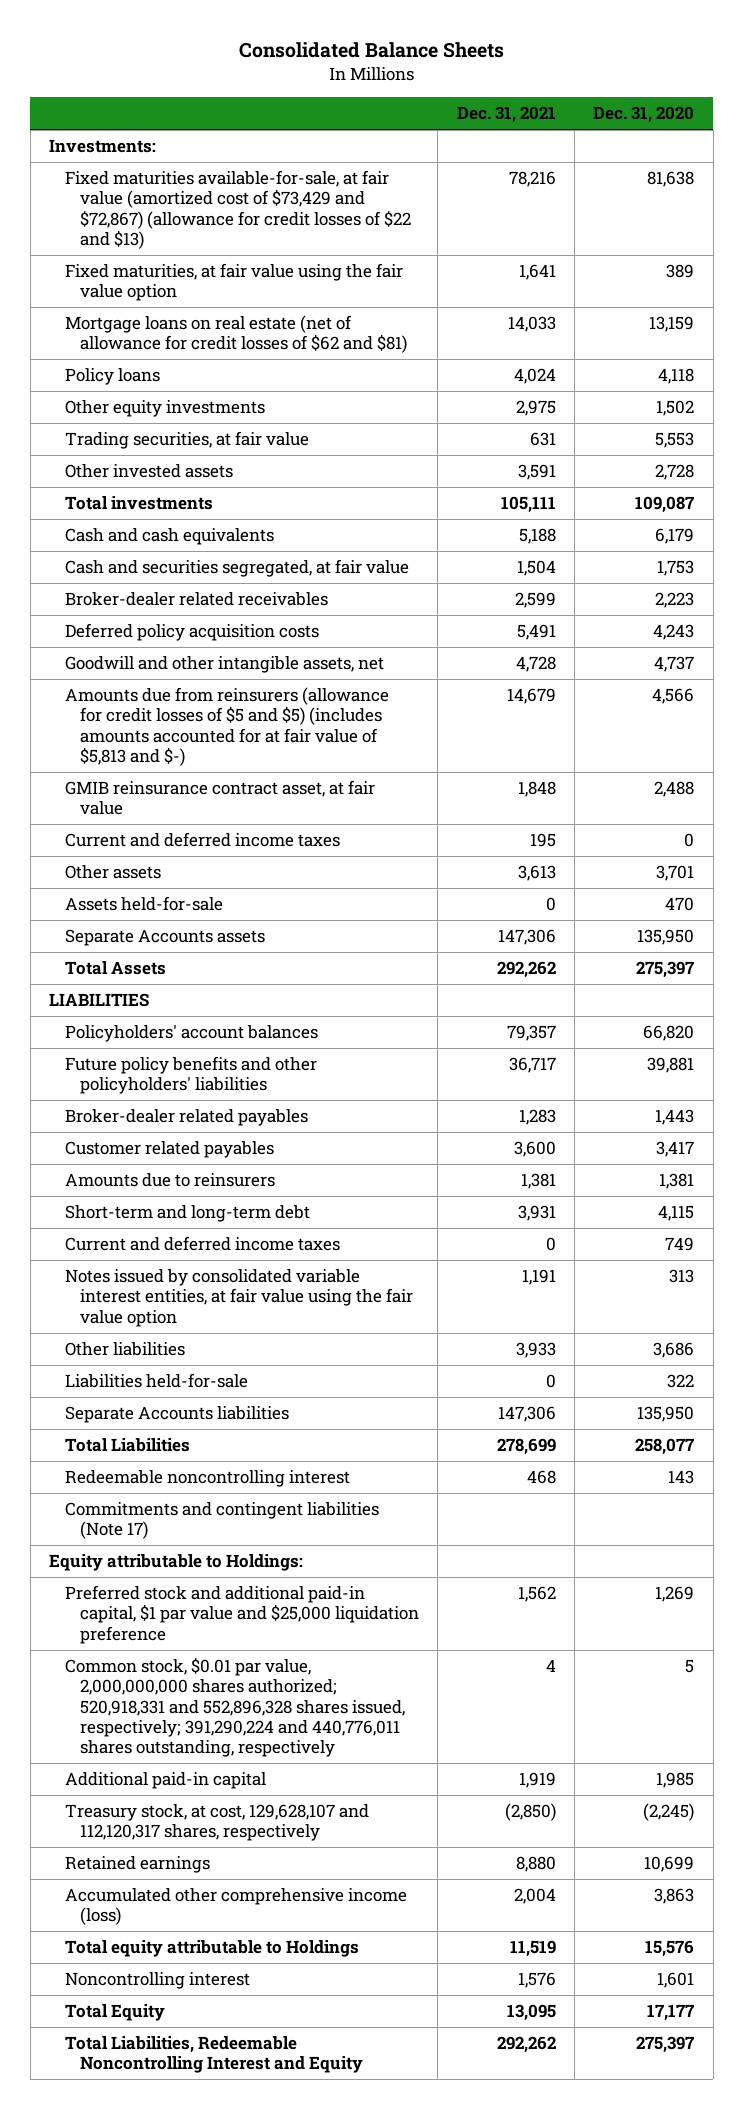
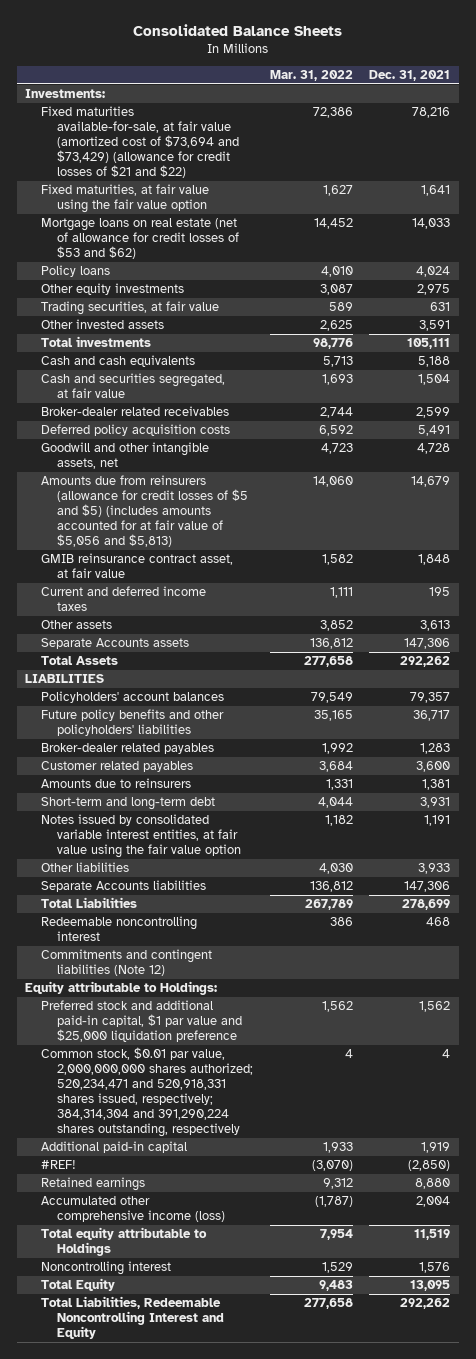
[593,106,695,124] Dec. 31, 2020 -> none
none -> [269,69,353,81] Mar. 31, 2022
[64,170,411,249] Fixed maturities available-for-sale, at fair value (amortized cost of $73,429 and $72,867) (allowance for credit losses of $22 and $13) -> [41,106,240,178] Fixed maturities available-for-sale, at fair value (amortized cost of $73,694 and $73,429) (allowance for credit losses of $21 and $22)
[64,315,407,354] Mortgage loans on real estate (net of allowance for credit losses of $62 and $81) -> [41,218,240,260] Mortgage loans on real estate (net of allowance for credit losses of $53 and $62)
[64,687,389,766] Amounts due from reinsurers (allowance for credit losses of $5 and $5) (includes amounts accounted for at fair value of $5,813 and $-) -> [41,475,249,547] Amounts due from reinsurers (allowance for credit losses of $5 and $5) (includes amounts accounted for at fair value of $5,056 and $5,813)
[64,896,223,912] Assets held-for-sale -> none
[64,1236,340,1252] Current and deferred income taxes -> none
[64,1373,248,1389] Liabilities held-for-sale -> none
[64,1502,379,1540] Commitments and contingent liabilities (Note 17) -> [41,949,213,977] Commitments and contingent liabilities (Note 12)
[64,1657,405,1757] Common stock, $0.01 par value, 2,000,000,000 shares authorized; 520,918,331 and 552,896,328 shares issued, respectively; 391,290,224 and 440,776,011 shares outstanding, respectively -> [41,1047,254,1137] Common stock, $0.01 par value, 2,000,000,000 shares authorized; 520,234,471 and 520,918,331 shares issued, respectively; 384,314,304 and 391,290,224 shares outstanding, respectively
[64,1804,369,1842] Treasury stock, at cost, 129,628,107 and 112,120,317 shares, respectively -> [41,1160,77,1170] #REF!

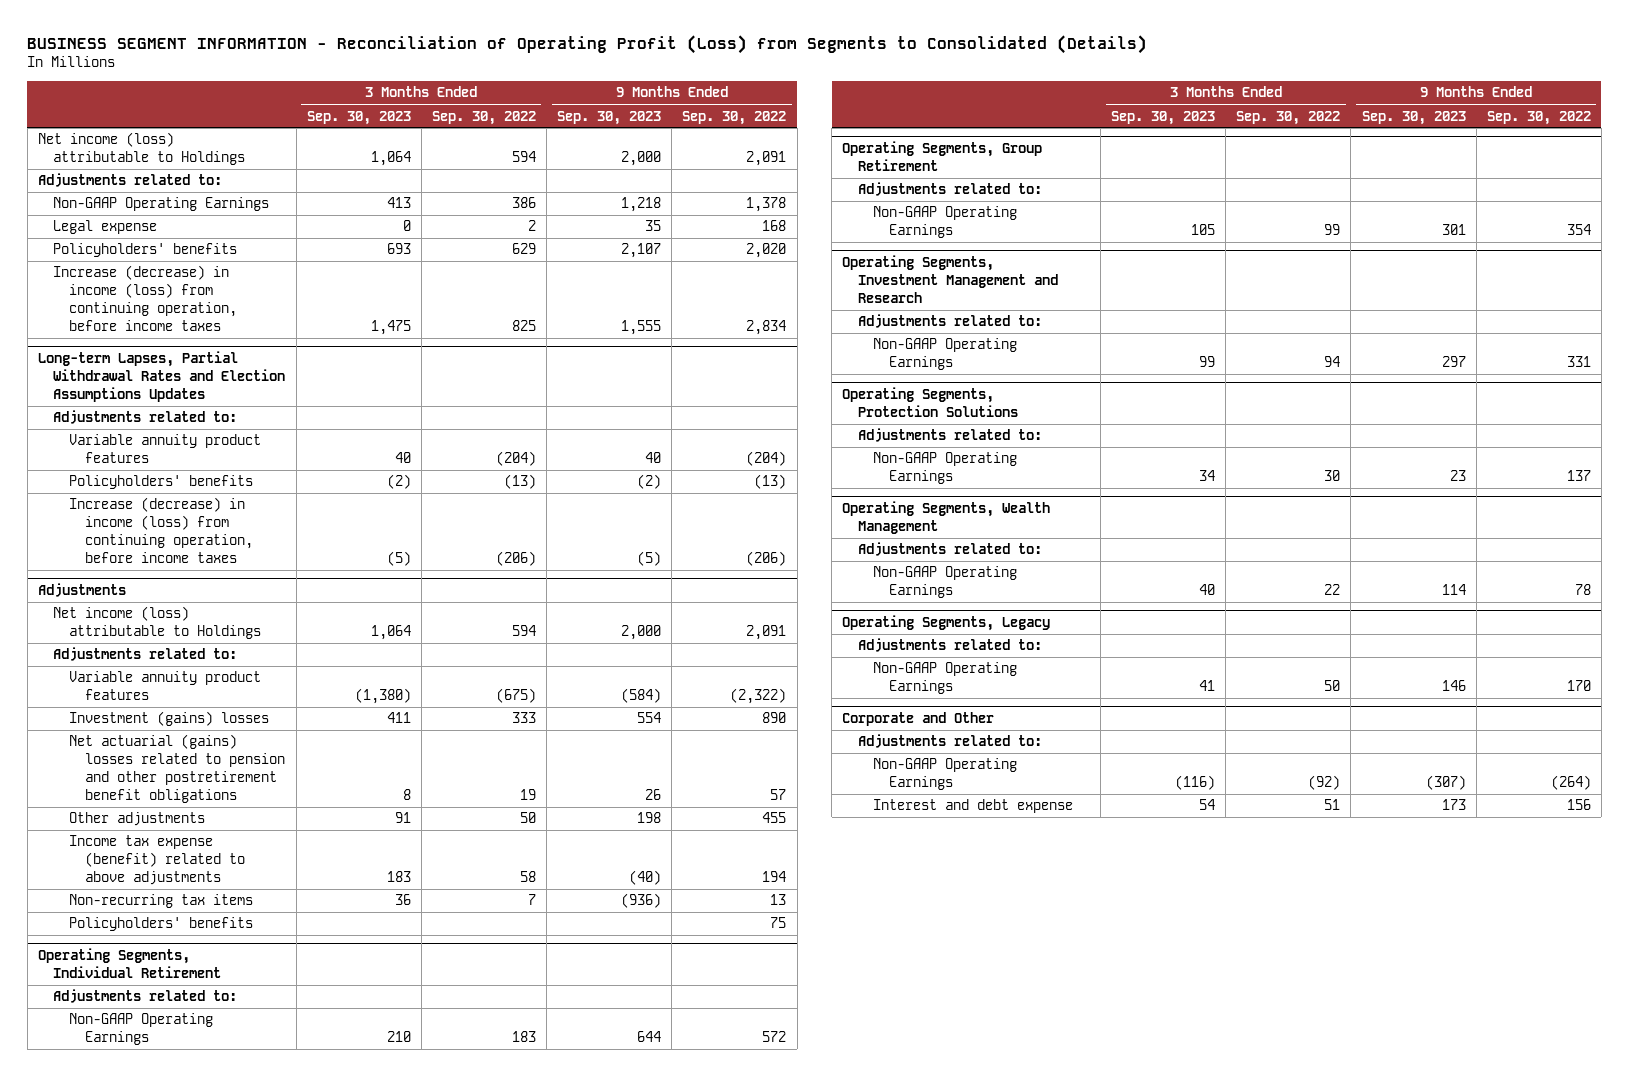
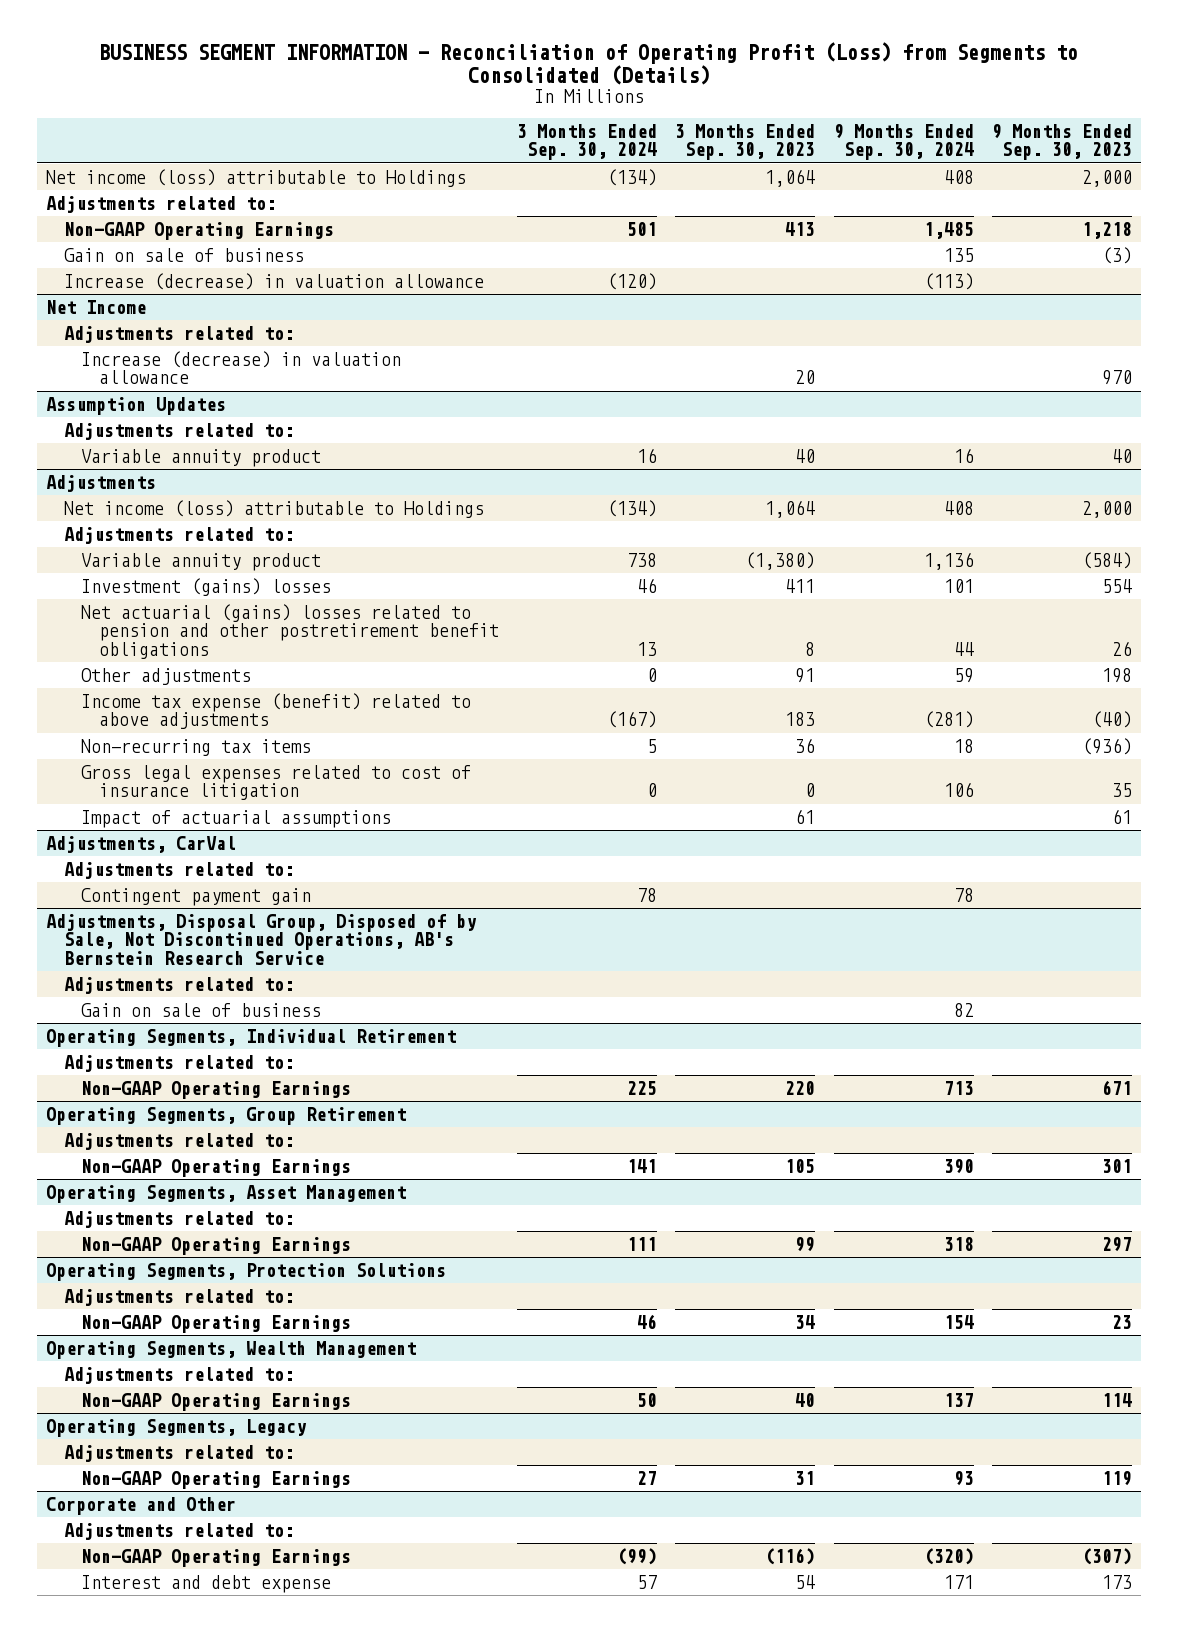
[431,110,536,125] Sep. 30, 2022 -> none
[682,110,787,125] Sep. 30, 2022 -> none
none -> [516,123,657,161] 3 Months Ended Sep. 30, 2024
none -> [833,123,974,161] 9 Months Ended Sep. 30, 2024
[53,220,158,235] Legal expense -> none
[53,243,238,258] Policyholders' benefits -> none
[53,265,238,331] Increase (decrease) in income (loss) from continuing operation, before income taxes -> none
[37,351,286,402] Long-term Lapses, Partial Withdrawal Rates and Election Assumptions Updates -> none
none -> [63,247,304,262] Gain on sale of business
none -> [63,272,484,290] Increase (decrease) in valuation allowance
none -> [46,299,147,314] Net Income
[69,475,254,490] Policyholders' benefits -> none
[69,497,253,563] Increase (decrease) in income (loss) from continuing operation, before income taxes -> none
none -> [81,350,402,385] Increase (decrease) in valuation allowance
none -> [46,396,227,415] Assumption Updates
none -> [63,422,294,440] Adjustments related to:
[69,434,262,464] Variable annuity product features -> [81,448,322,467] Variable annuity product
[69,671,262,701] Variable annuity product features -> [81,552,322,571] Variable annuity product
[69,917,254,932] Policyholders' benefits -> none
none -> [81,764,472,801] Gross legal expenses related to cost of insurance litigation
none -> [81,809,392,828] Impact of actuarial assumptions
none -> [46,835,237,853] Adjustments, CarVal
none -> [63,861,294,879] Adjustments related to:
none -> [81,887,312,906] Contingent payment gain
none -> [46,913,478,966] Adjustments, Disposal Group, Disposed of by Sale, Not Discontinued Operations, AB's Bernstein Research Service
none -> [63,976,294,994] Adjustments related to:
none -> [81,1002,322,1017] Gain on sale of business
[386,1031,411,1043] 210 -> [785,1080,816,1095] 220
[637,1031,662,1043] 644 -> [1101,1079,1132,1095] 671
[842,255,1058,303] Operating Segments, Investment Management and Research -> none
none -> [46,1184,407,1203] Operating Segments, Asset Management
[1199,680,1216,692] 41 -> [795,1470,816,1485] 31
[1441,680,1466,692] 146 -> [1101,1470,1132,1486] 119

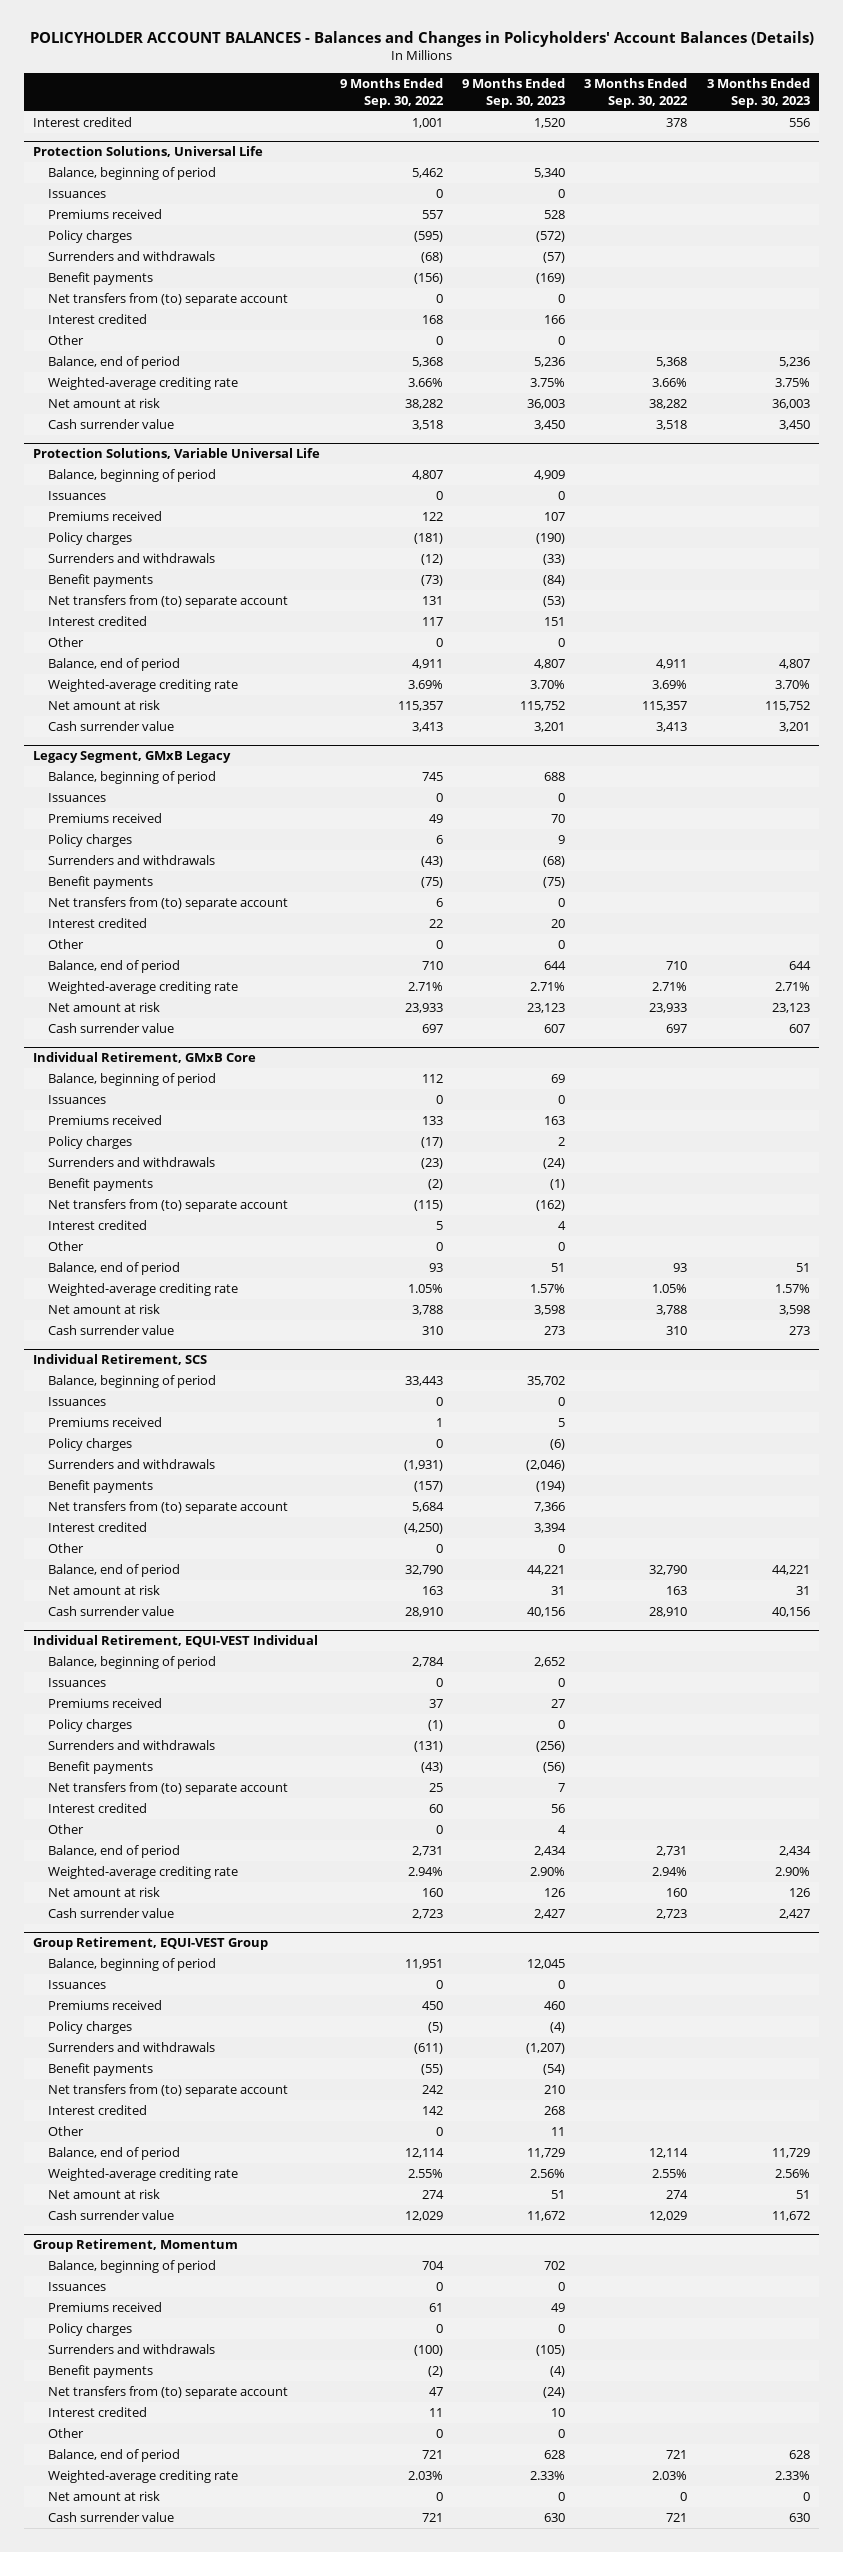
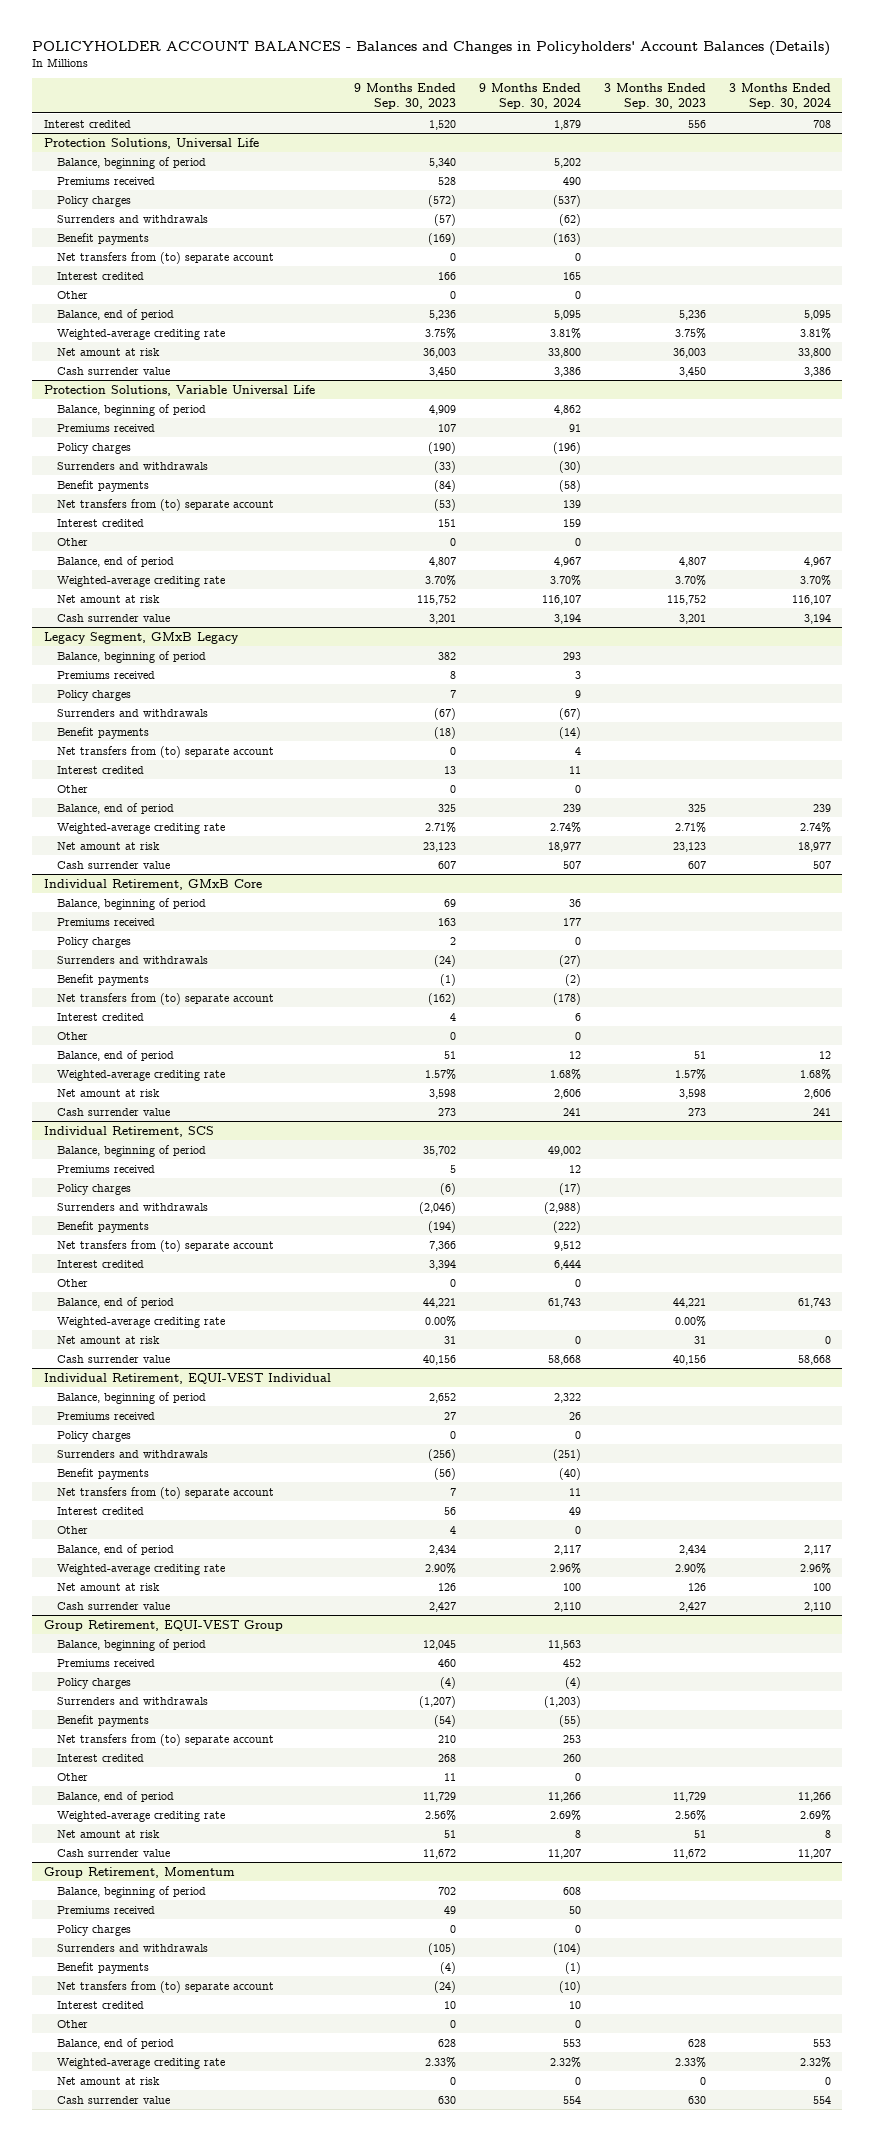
[339,78,444,108] 9 Months Ended Sep. 30, 2022 -> none
[584,78,689,108] 3 Months Ended Sep. 30, 2022 -> none
none -> [478,83,581,110] 9 Months Ended Sep. 30, 2024
none -> [728,83,831,110] 3 Months Ended Sep. 30, 2024
[47,189,106,199] Issuances -> none
[47,491,106,501] Issuances -> none
[47,793,106,803] Issuances -> none
[544,772,566,782] 688 -> [437,651,456,660] 382
[551,814,566,824] 70 -> [449,670,456,679] 8
[558,835,566,845] 9 -> [449,689,456,698] 7
[543,856,566,868] (68) -> [433,707,456,720] (67)
[543,877,566,889] (75) -> [433,726,456,739] (18)
[551,919,566,929] 20 -> [443,765,456,774] 13
[544,961,567,971] 644 -> [437,803,456,812] 325
[788,961,811,971] 644 -> [687,803,706,812] 325
[47,1095,106,1105] Issuances -> none
[47,1397,106,1407] Issuances -> none
none -> [57,1316,226,1328] Weighted-average crediting rate
[47,1678,106,1688] Issuances -> none
[47,1980,106,1990] Issuances -> none
[47,2282,106,2292] Issuances -> none

